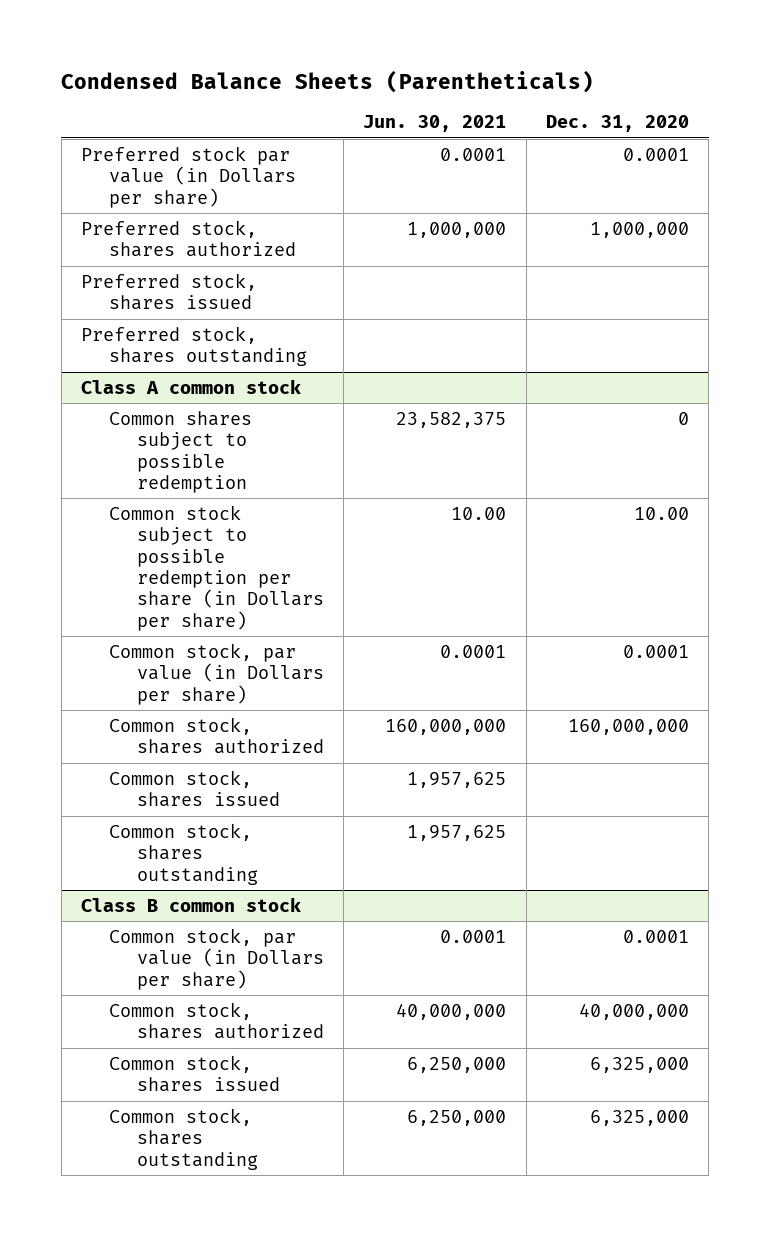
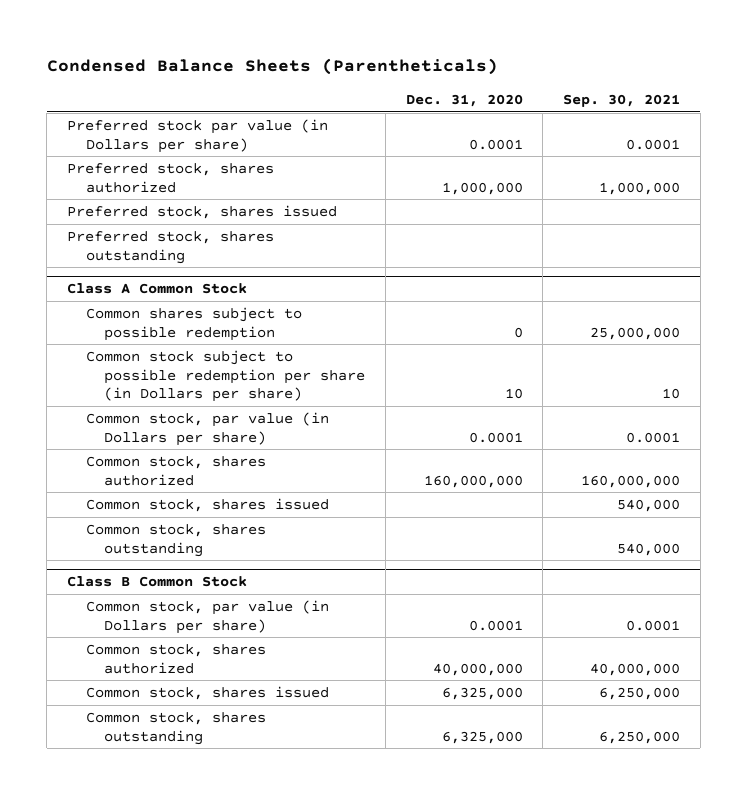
[363,115,507,133] Jun. 30, 2021 -> none
none -> [563,93,681,107] Sep. 30, 2021
[80,378,301,394] Class A common stock -> [67,283,248,295] Class A Common Stock
[634,506,690,520] 10.00 -> [504,388,523,400] 10
[80,896,301,912] Class B common stock -> [67,576,248,588] Class B Common Stock

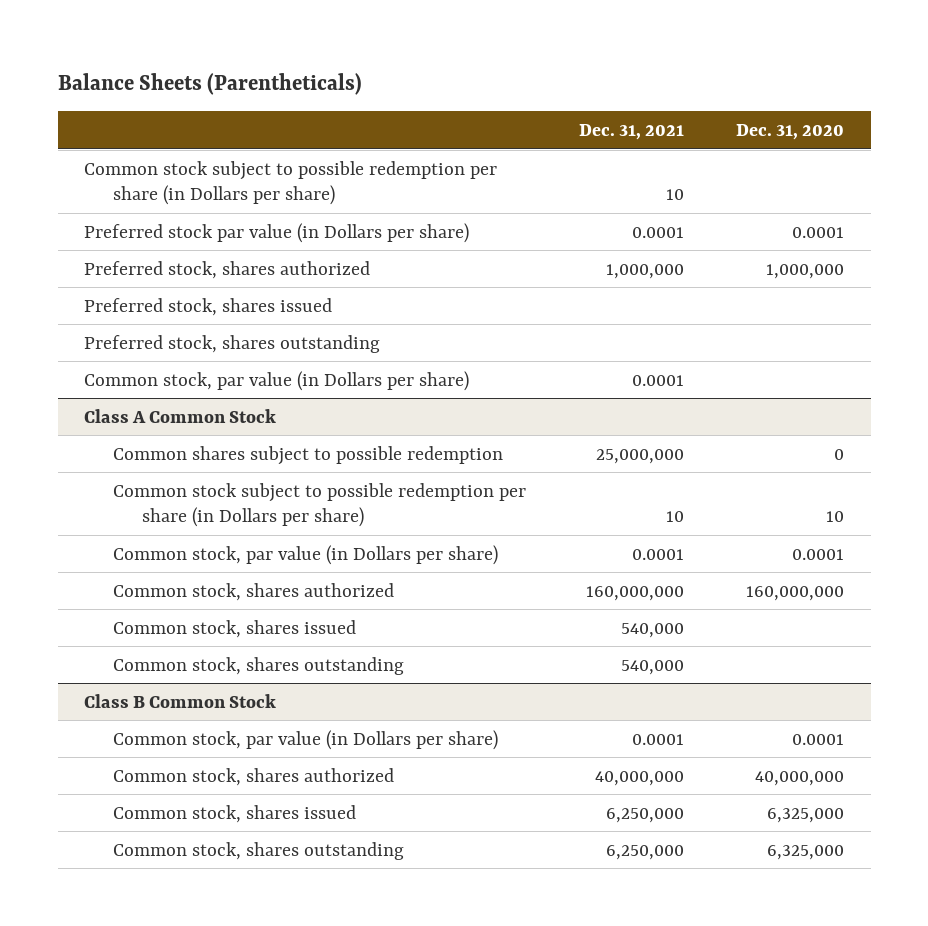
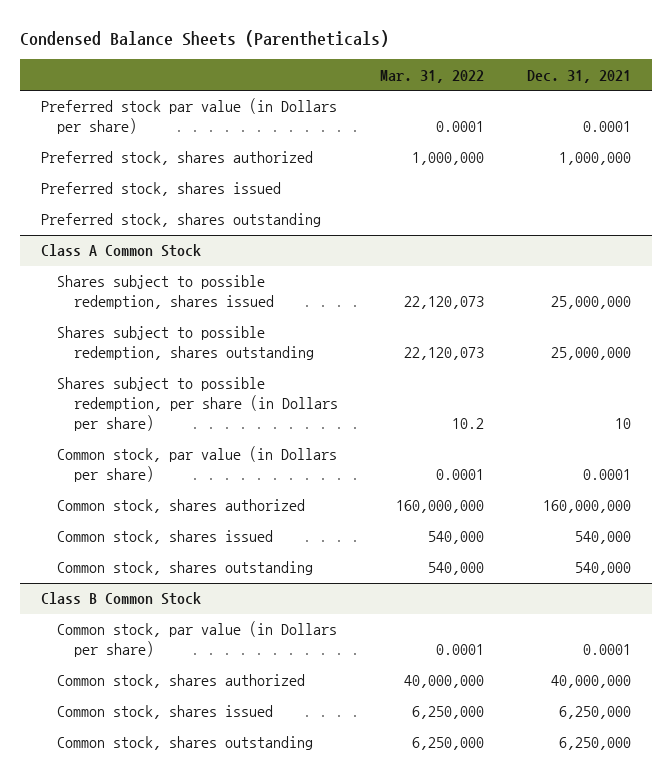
[57,73,362,96] Balance Sheets (Parentheticals) -> [19,29,389,47] Condensed Balance Sheets (Parentheticals)
[736,124,845,141] Dec. 31, 2020 -> none
none -> [380,69,485,83] Mar. 31, 2022
[84,160,498,206] Common stock subject to possible redemption per share (in Dollars per share) -> none
[84,370,470,391] Common stock, par value (in Dollars per share) -> none
[113,445,504,465] Common shares subject to possible redemption -> [57,275,274,310] Shares subject to possible redemption, shares issued
none -> [57,326,314,361] Shares subject to possible redemption, shares outstanding
[113,482,527,528] Common stock subject to possible redemption per share (in Dollars per share) -> [57,377,338,432] Shares subject to possible redemption, per share (in Dollars per share)

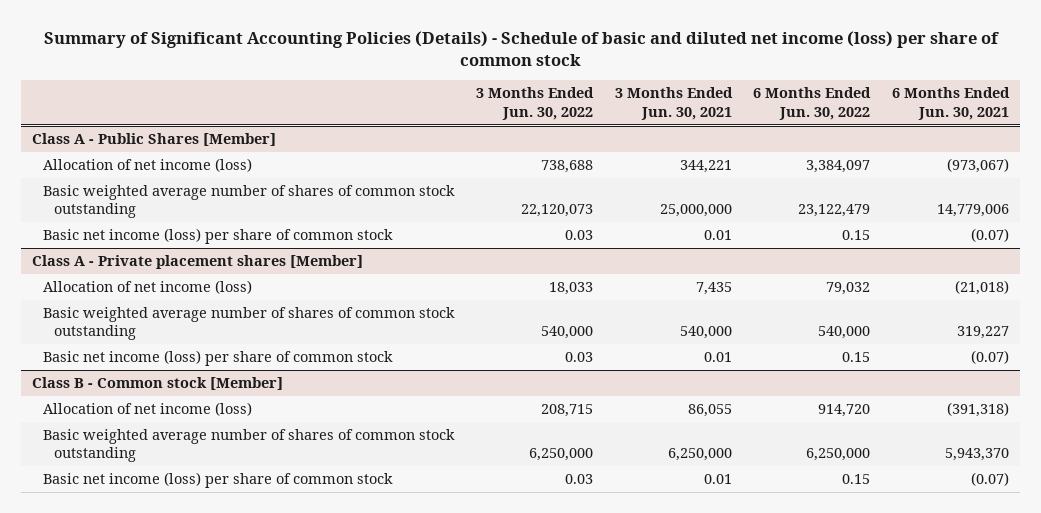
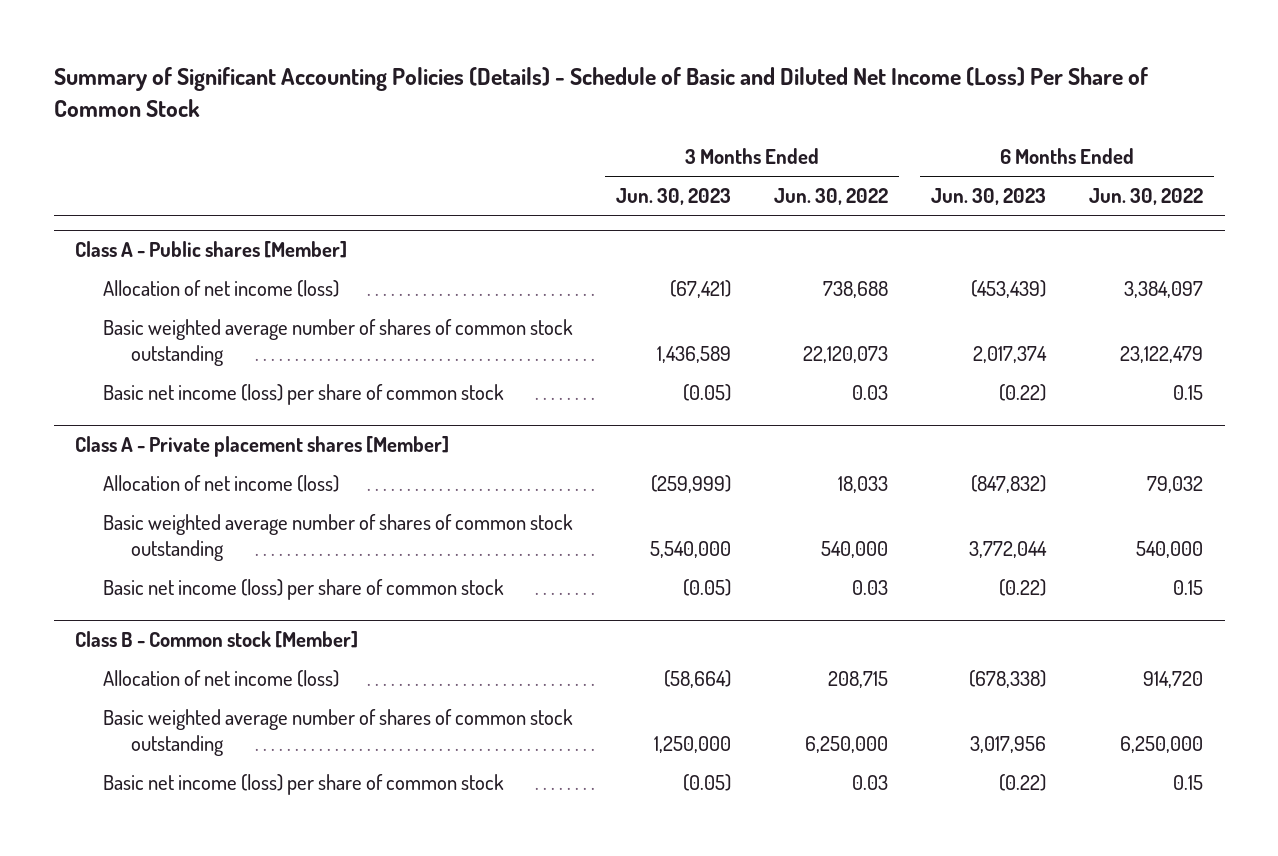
[43,30,999,66] Summary of Significant Accounting Policies (Details) - Schedule of basic and diluted net income (loss) per share of common stock -> [53,67,1148,117] Summary of Significant Accounting Policies (Details) - Schedule of Basic and Diluted Net Income (Loss) Per Share of Common Stock
[614,87,733,120] 3 Months Ended Jun. 30, 2021 -> none
[892,87,1011,120] 6 Months Ended Jun. 30, 2021 -> none
none -> [616,188,732,206] Jun. 30, 2023
none -> [931,188,1047,206] Jun. 30, 2023
[32,133,277,147] Class A - Public Shares [Member] -> [75,241,348,259] Class A - Public shares [Member]

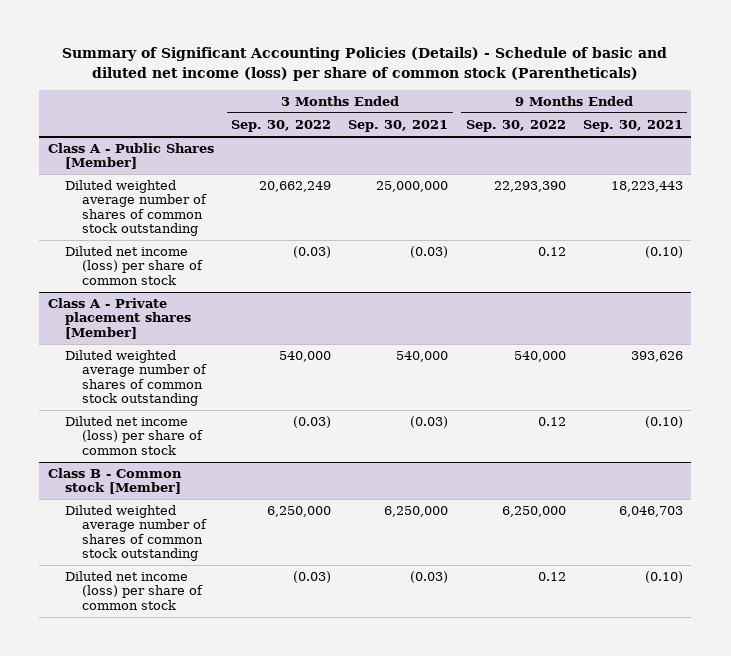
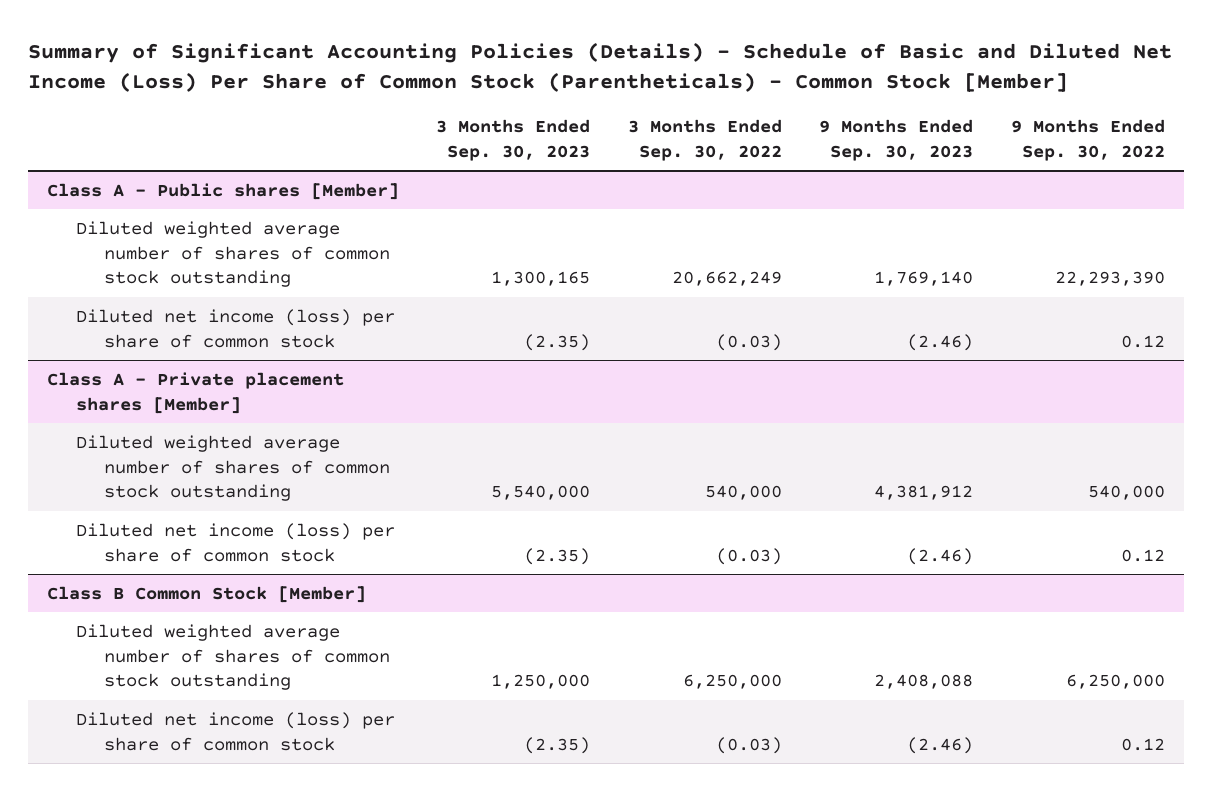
[62,47,668,81] Summary of Significant Accounting Policies (Details) - Schedule of basic and diluted net income (loss) per share of common stock (Parentheticals) -> [28,41,1173,92] Summary of Significant Accounting Policies (Details) - Schedule of Basic and Diluted Net Income (Loss) Per Share of Common Stock (Parentheticals) - Common Stock [Member]
[348,119,449,132] Sep. 30, 2021 -> none
[582,119,683,132] Sep. 30, 2021 -> none
none -> [436,118,591,161] 3 Months Ended Sep. 30, 2023
none -> [819,118,974,161] 9 Months Ended Sep. 30, 2023
[48,143,215,170] Class A - Public Shares [Member] -> [46,182,399,200] Class A - Public shares [Member]
[48,468,183,495] Class B - Common stock [Member] -> [46,585,366,603] Class B Common Stock [Member]

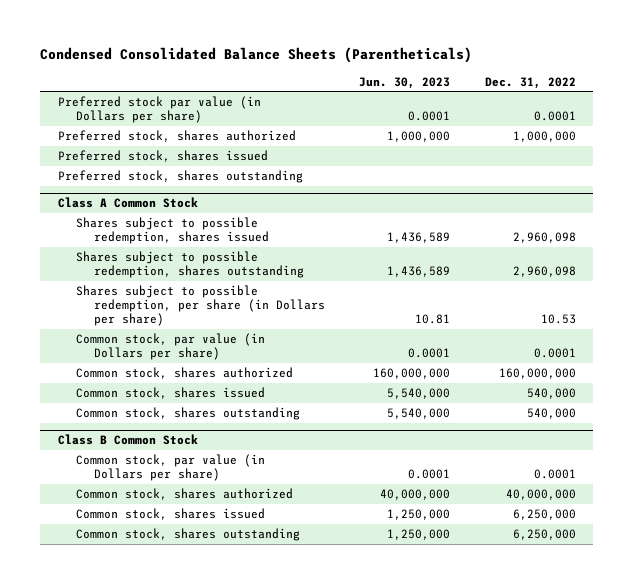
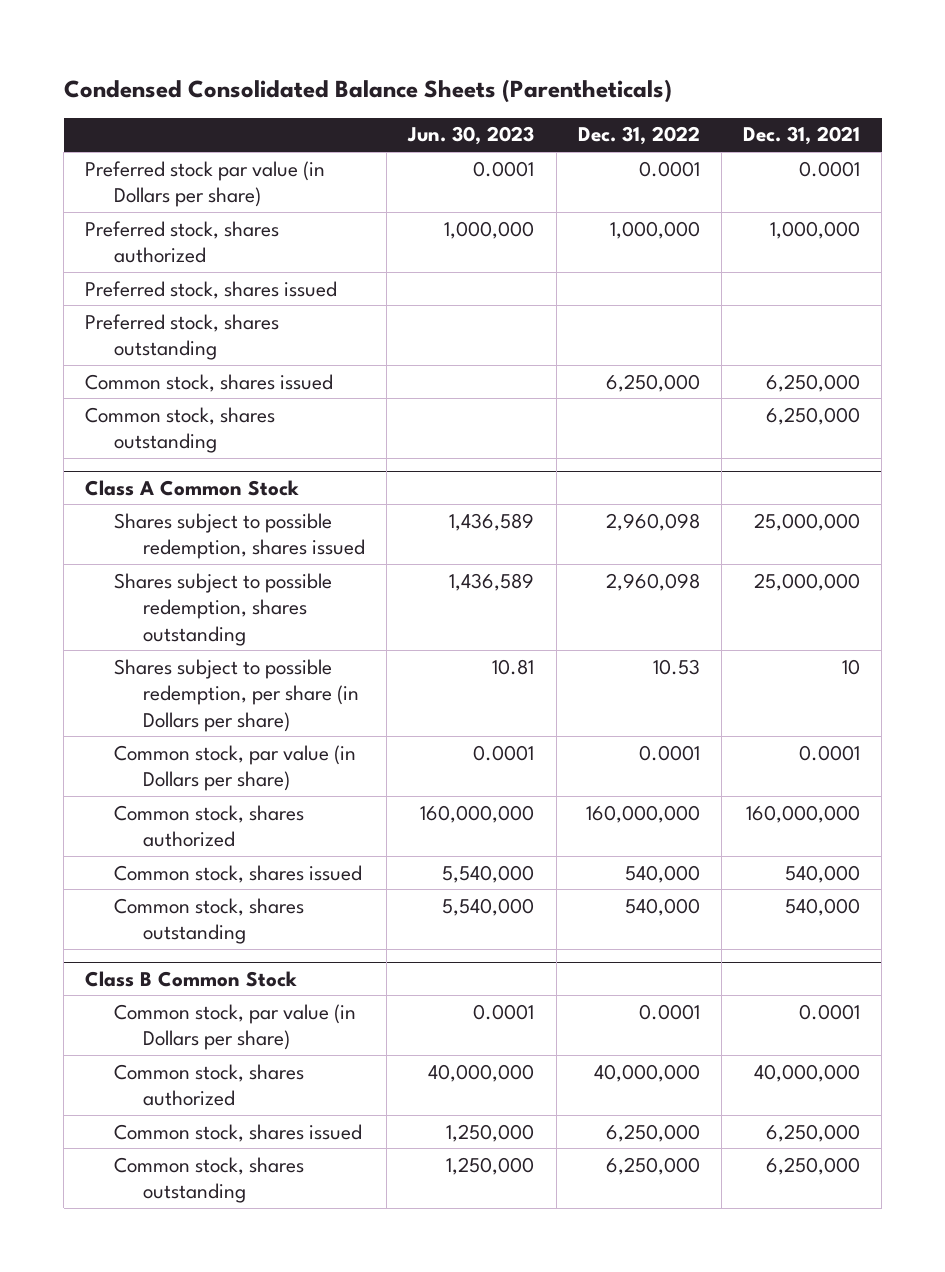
none -> [743,126,861,146] Dec. 31, 2021
none -> [85,373,334,392] Common stock, shares issued
none -> [85,406,276,454] Common stock, shares outstanding

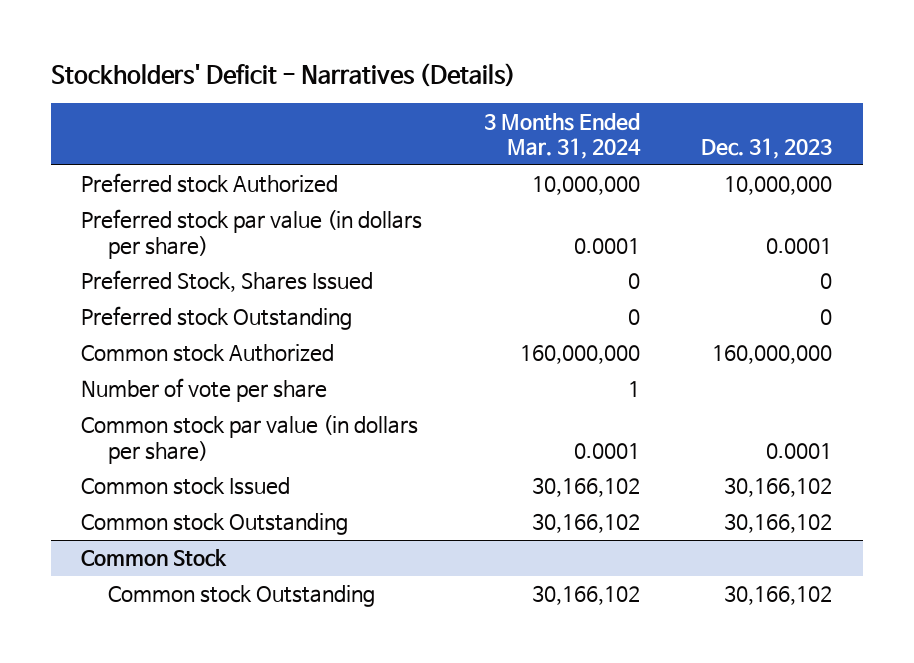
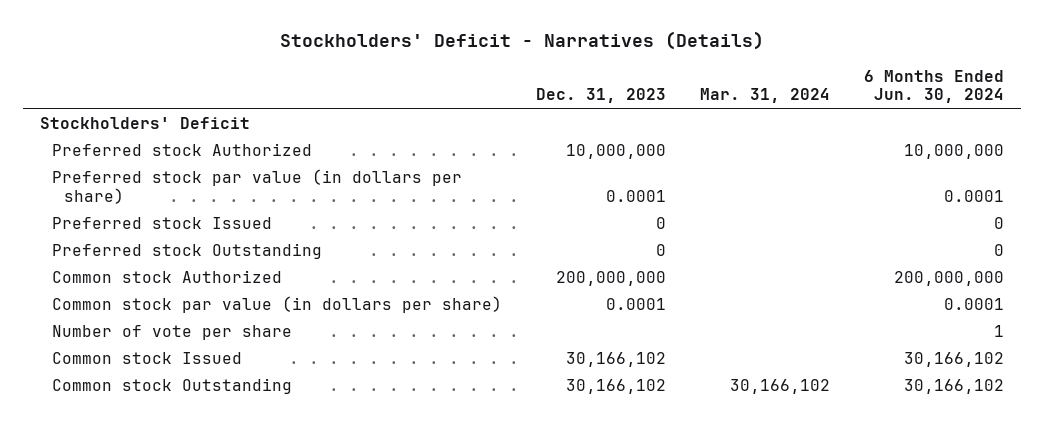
[483,112,641,160] 3 Months Ended Mar. 31, 2024 -> none
none -> [699,88,830,104] Mar. 31, 2024
none -> [863,69,1004,104] 6 Months Ended Jun. 30, 2024
none -> [39,117,250,130] Stockholders' Deficit
[81,270,374,293] Preferred Stock, Shares Issued -> [51,217,272,230] Preferred stock Issued
[712,345,833,365] 160,000,000 -> [555,271,666,287] 200,000,000
[81,378,328,403] Number of vote per share -> [51,325,292,341] Number of vote per share
[81,549,228,568] Common Stock -> none
[108,585,376,608] Common stock Outstanding -> none

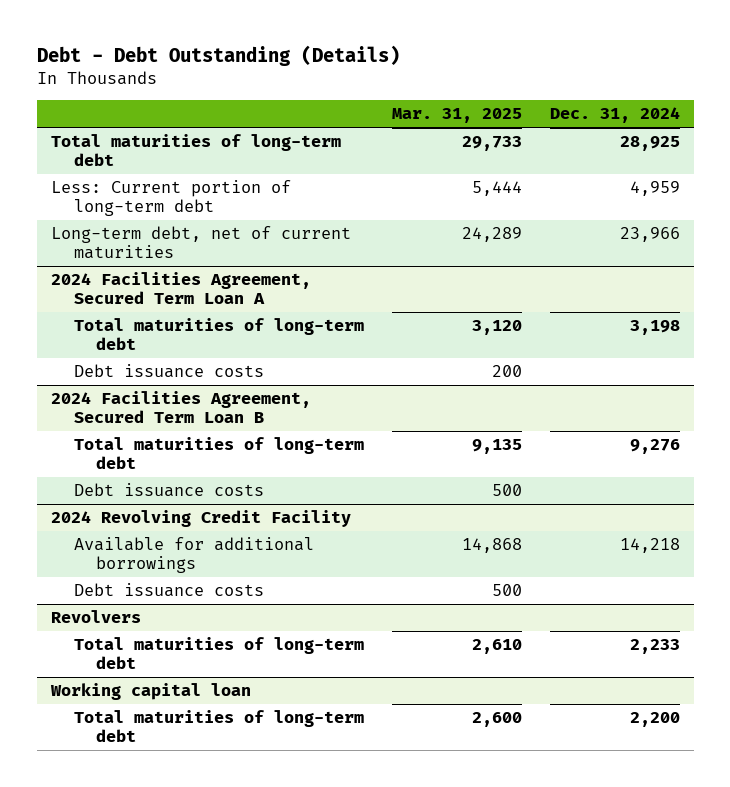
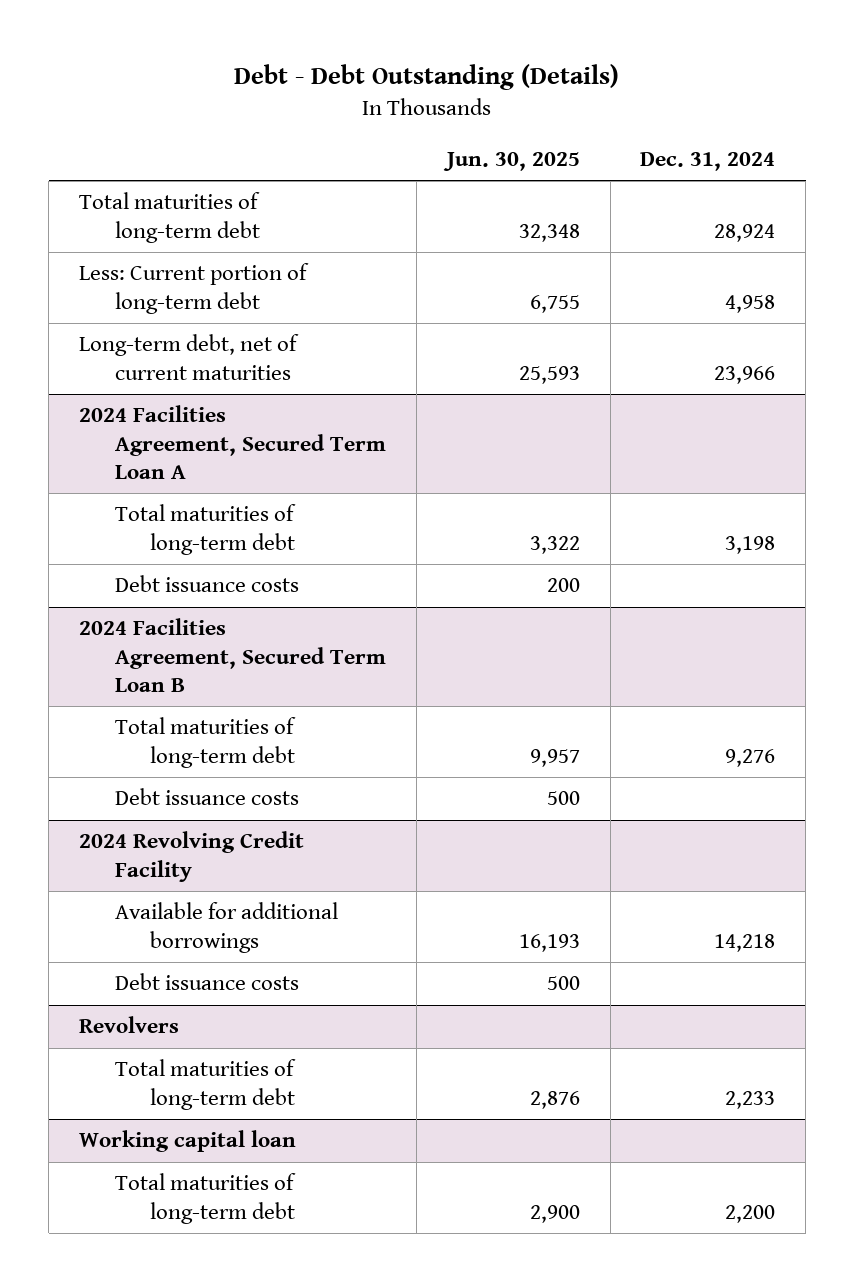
[391,108,522,124] Mar. 31, 2025 -> none
none -> [442,151,580,171] Jun. 30, 2025
[619,136,680,152] 28,925 -> [714,223,776,242] 28,924
[629,181,680,197] 4,959 -> [725,294,776,313] 4,958

